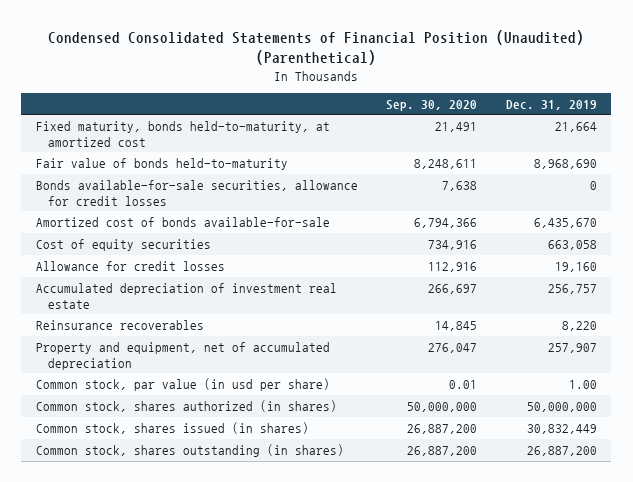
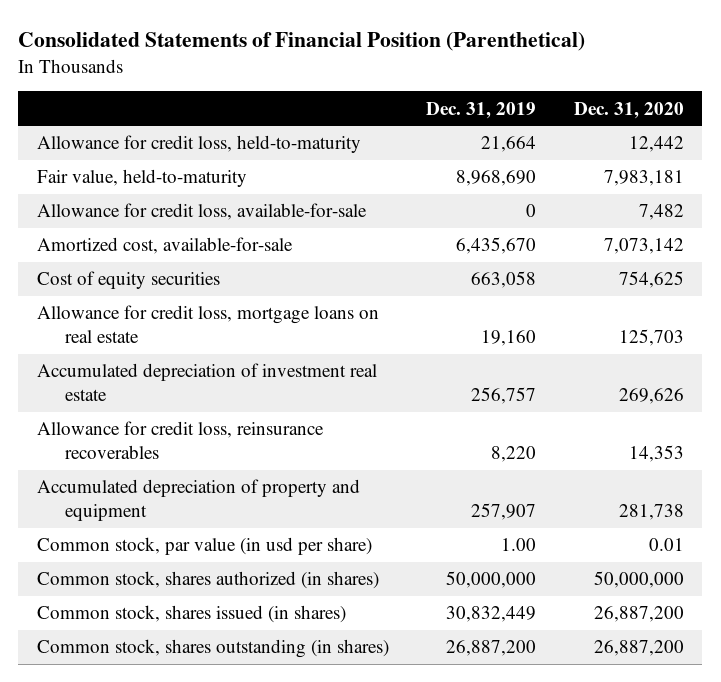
[48,29,585,66] Condensed Consolidated Statements of Financial Position (Unaudited) (Parenthetical) -> [18,32,586,52] Consolidated Statements of Financial Position (Parenthetical)
[386,99,478,111] Sep. 30, 2020 -> none
none -> [573,101,684,119] Dec. 31, 2020
[35,121,330,147] Fixed maturity, bonds held-to-maturity, at amortized cost -> [36,135,361,154] Allowance for credit loss, held-to-maturity
[35,158,288,171] Fair value of bonds held-to-maturity -> [36,169,247,188] Fair value, held-to-maturity
[35,180,358,206] Bonds available-for-sale securities, allowance for credit losses -> [36,203,367,221] Allowance for credit loss, available-for-sale
[35,217,330,228] Amortized cost of bonds available-for-sale -> [36,237,293,255] Amortized cost, available-for-sale
[35,261,225,272] Allowance for credit losses -> [36,305,379,343] Allowance for credit loss, mortgage loans on real estate
[35,320,204,331] Reinsurance recoverables -> [36,421,324,459] Allowance for credit loss, reinsurance recoverables
[35,342,330,370] Property and equipment, net of accumulated depreciation -> [36,479,360,521] Accumulated depreciation of property and equipment

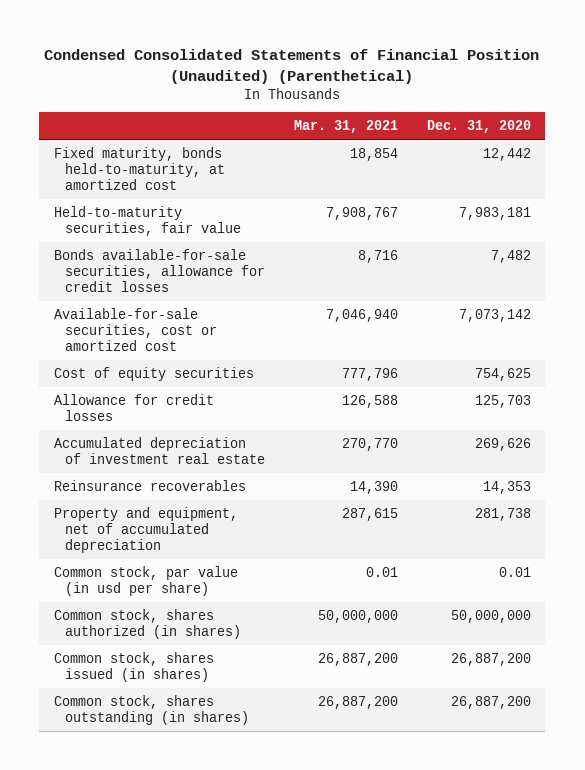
[18,32,586,52] Consolidated Statements of Financial Position (Parenthetical) -> [44,49,540,84] Condensed Consolidated Statements of Financial Position (Unaudited) (Parenthetical)
[426,101,537,119] Dec. 31, 2019 -> none
none -> [294,120,399,134] Mar. 31, 2021
[36,135,361,154] Allowance for credit loss, held-to-maturity -> [53,146,226,191] Fixed maturity, bonds held-to-maturity, at amortized cost
[36,169,247,188] Fair value, held-to-maturity -> [53,205,242,236] Held-to-maturity securities, fair value
[36,203,367,221] Allowance for credit loss, available-for-sale -> [53,248,266,293] Bonds available-for-sale securities, allowance for credit losses
[36,237,293,255] Amortized cost, available-for-sale -> [53,307,218,352] Available-for-sale securities, cost or amortized cost
[36,305,379,343] Allowance for credit loss, mortgage loans on real estate -> [53,393,214,421] Allowance for credit losses
[36,421,324,459] Allowance for credit loss, reinsurance recoverables -> [53,479,246,491] Reinsurance recoverables
[36,479,360,521] Accumulated depreciation of property and equipment -> [53,506,238,554] Property and equipment, net of accumulated depreciation

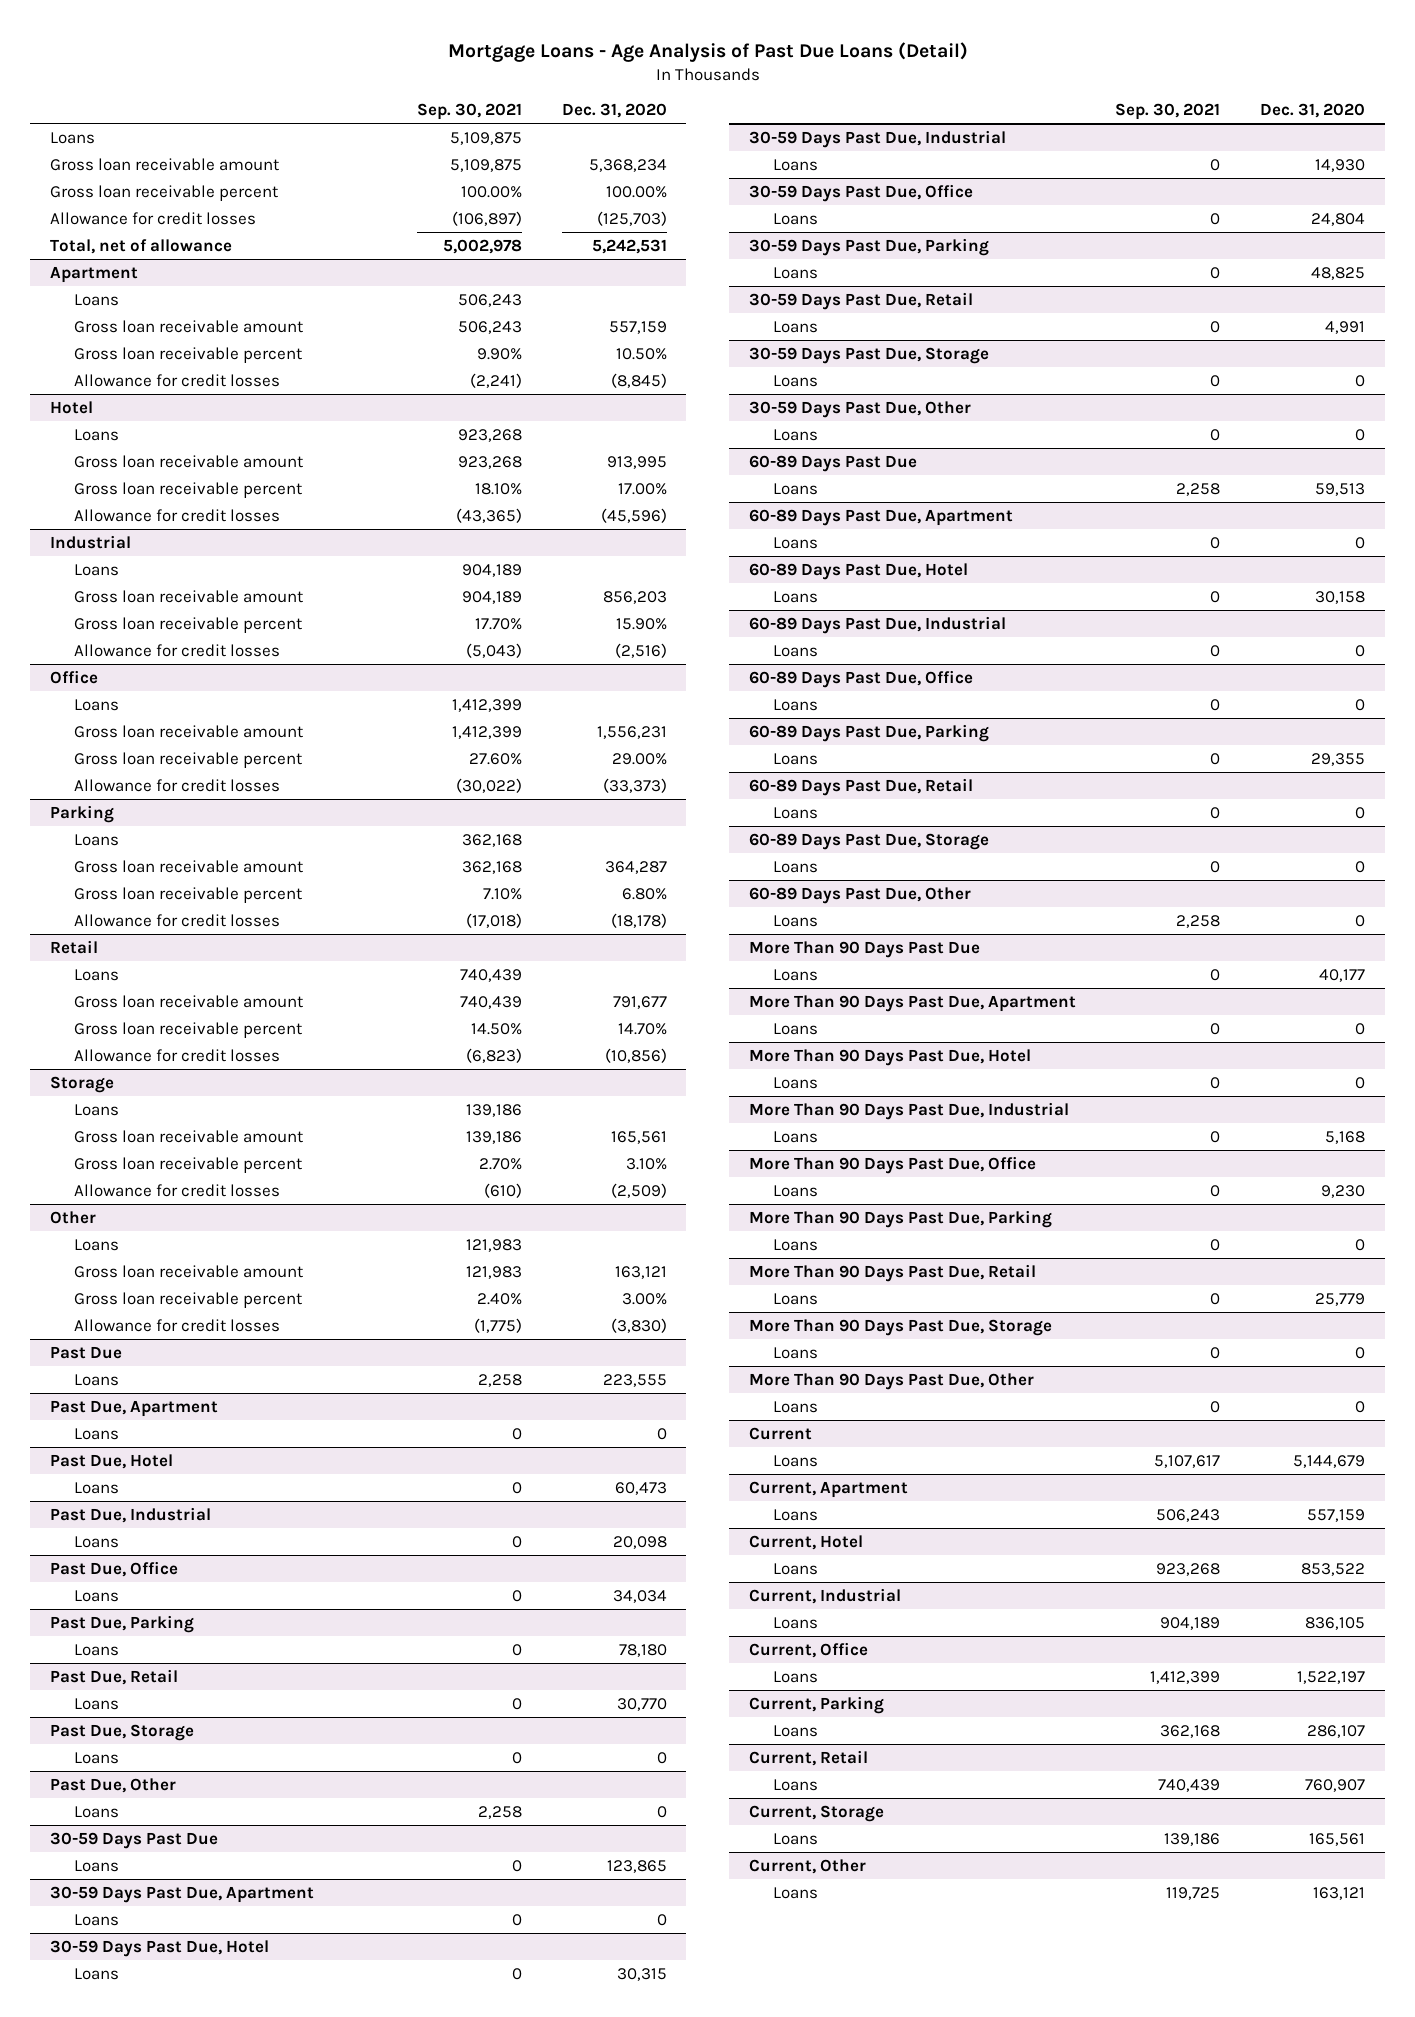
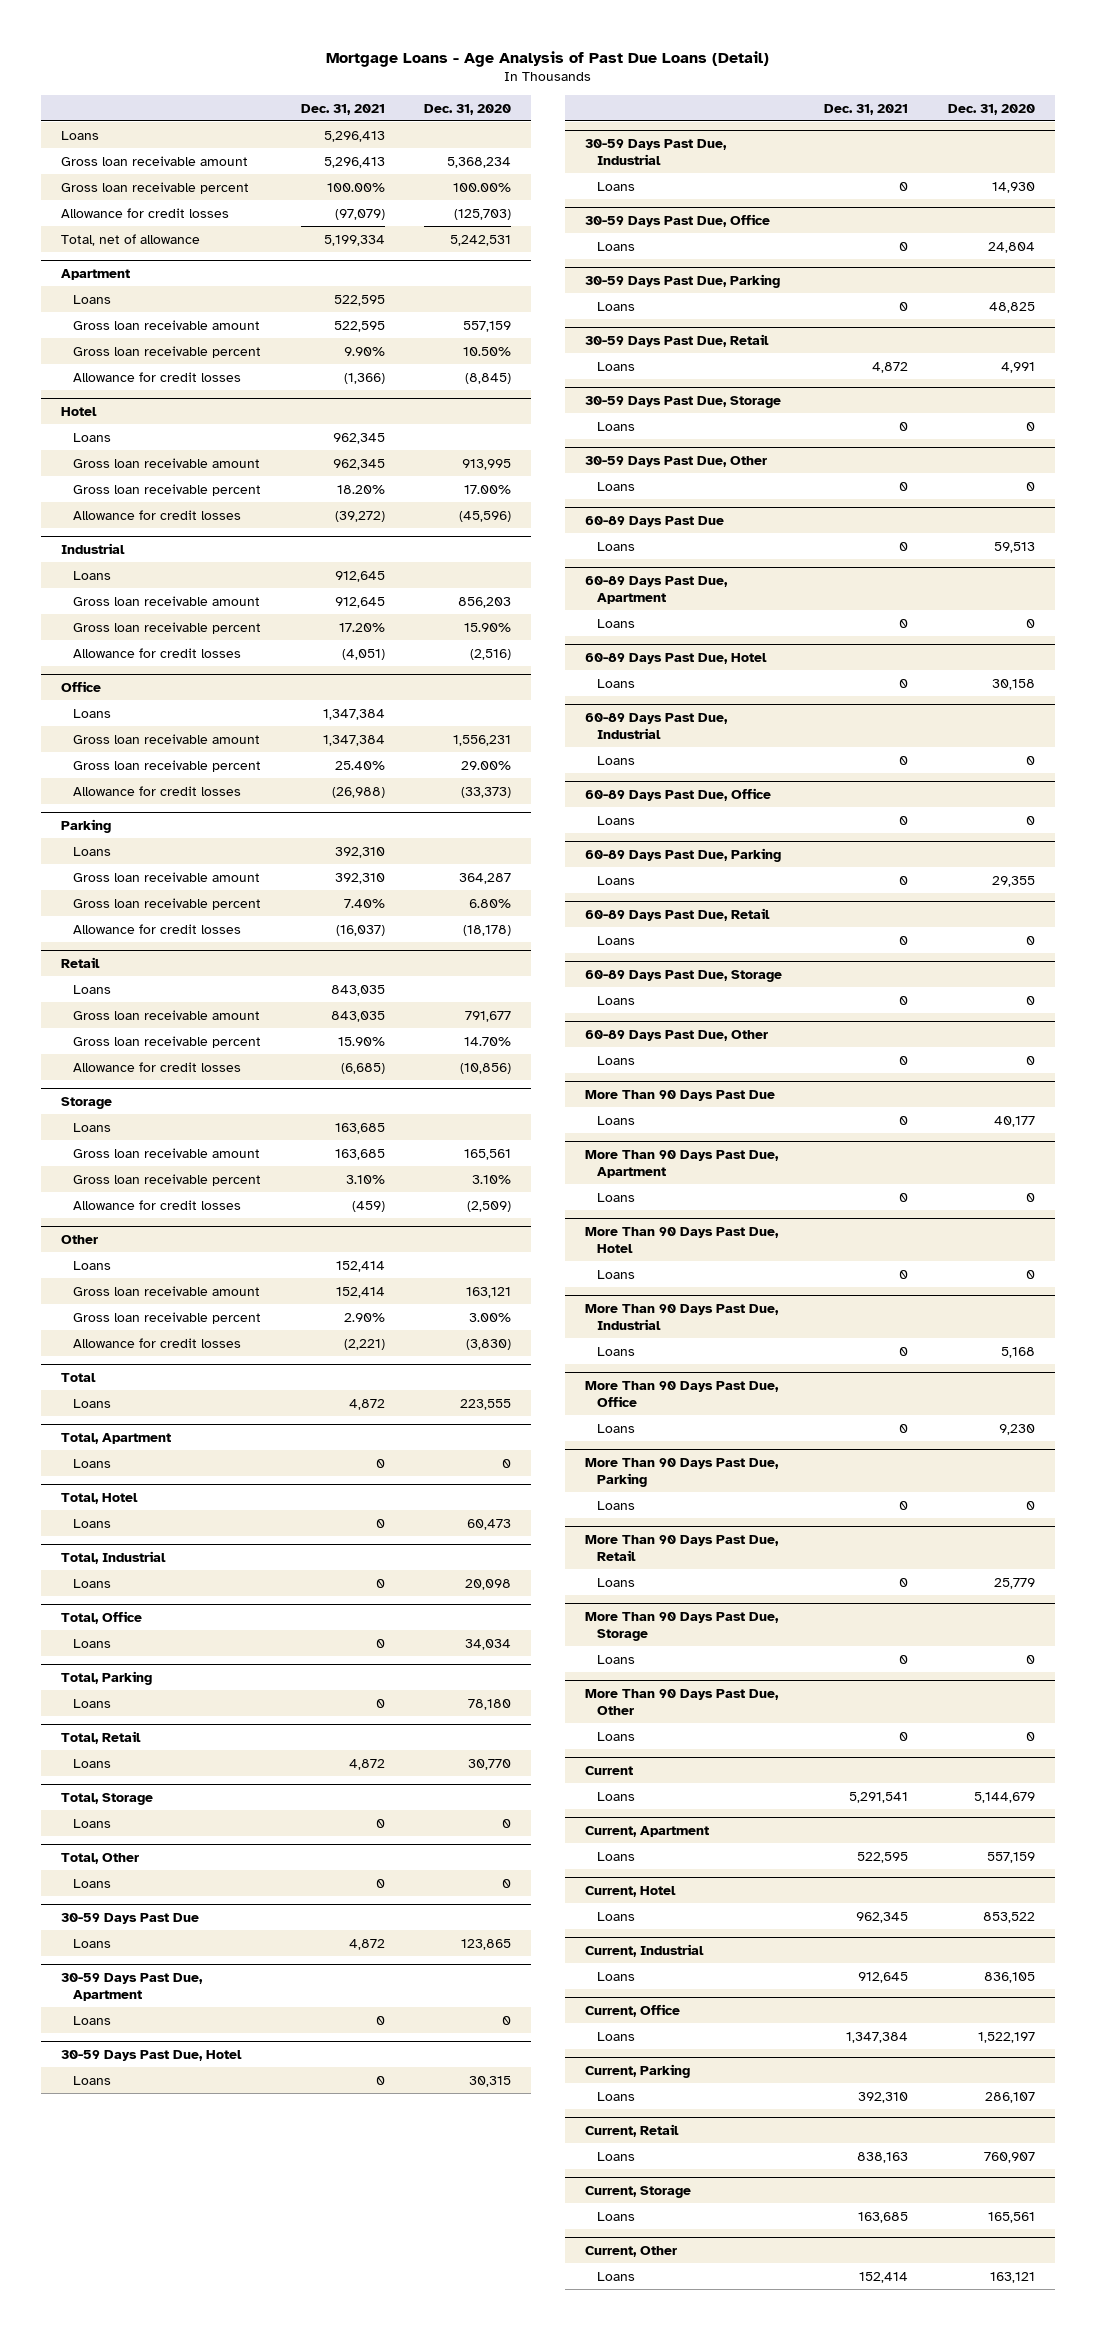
[416,103,522,121] Sep. 30, 2021 -> none
none -> [300,103,385,115] Dec. 31, 2021
[50,1345,123,1359] Past Due -> [61,1373,97,1383] Total
[50,1399,219,1417] Past Due, Apartment -> none
none -> [61,1433,172,1445] Total, Apartment
[50,1453,174,1469] Past Due, Hotel -> none
none -> [61,1493,139,1505] Total, Hotel
[50,1506,212,1523] Past Due, Industrial -> none
none -> [61,1551,167,1565] Total, Industrial
[50,1560,179,1577] Past Due, Office -> none
none -> [61,1611,143,1625] Total, Office
[50,1614,195,1633] Past Due, Parking -> none
none -> [61,1671,153,1686] Total, Parking
[50,1668,179,1685] Past Due, Retail -> none
none -> [61,1731,142,1745] Total, Retail
[50,1723,195,1741] Past Due, Storage -> none
none -> [61,1793,154,1806] Total, Storage
[50,1777,177,1793] Past Due, Other -> none
none -> [61,1853,140,1865] Total, Other

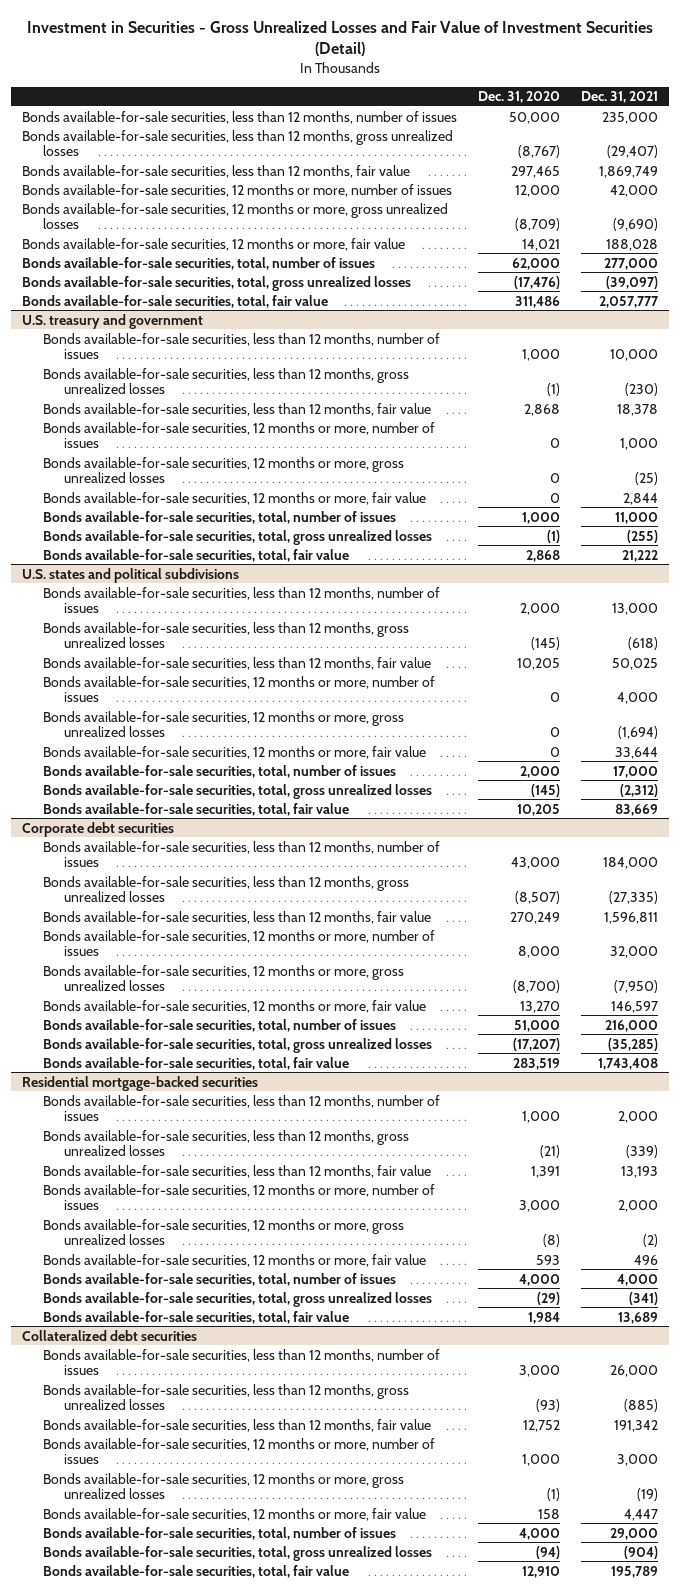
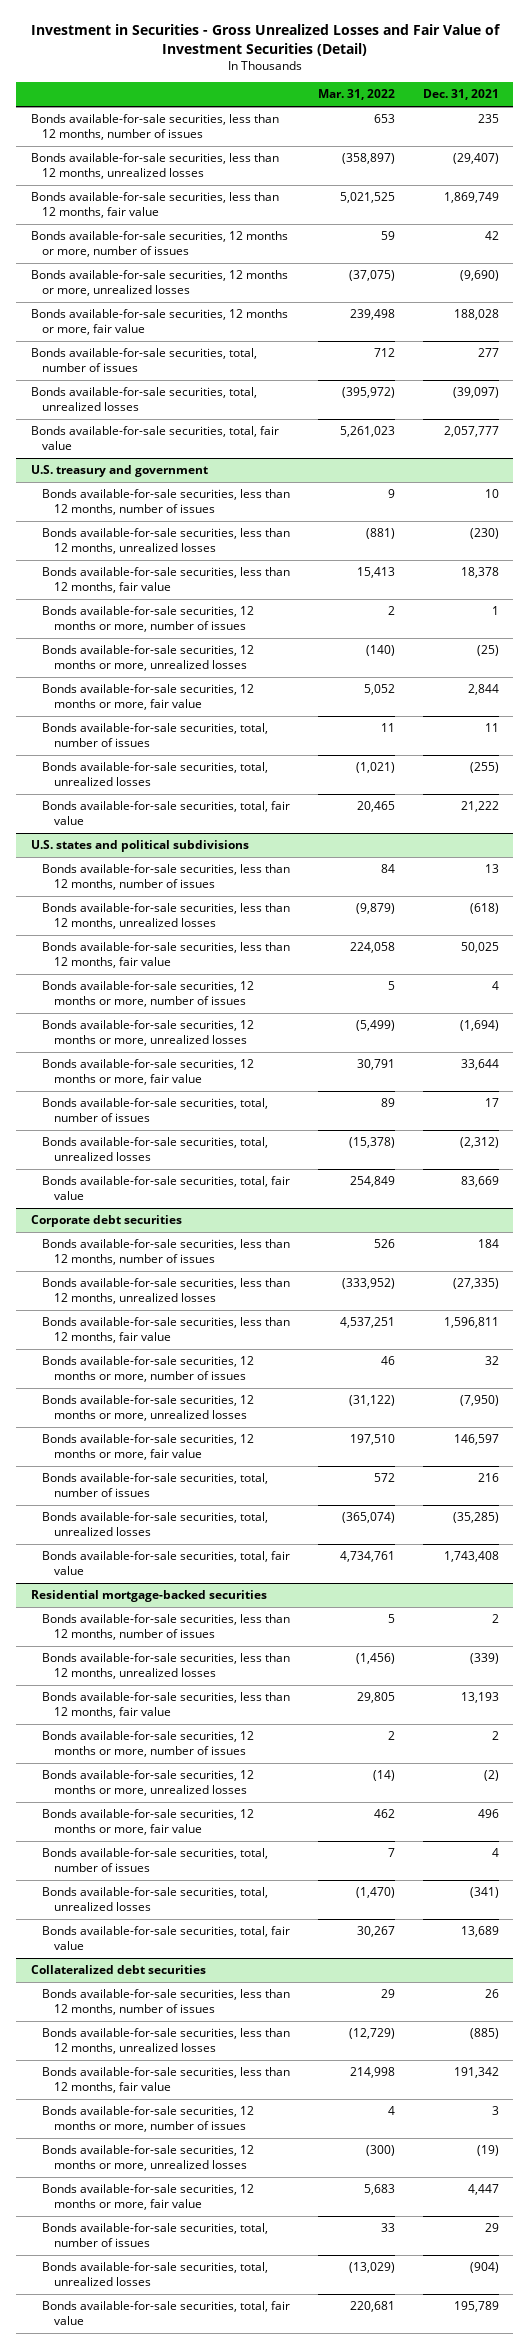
[477,91,560,104] Dec. 31, 2020 -> none
none -> [318,89,396,101] Mar. 31, 2022
[602,111,659,124] 235,000 -> [478,114,500,124] 235
[21,129,453,157] Bonds available-for-sale securities, less than 12 months, gross unrealized losses -> [30,153,279,180] Bonds available-for-sale securities, less than 12 months, unrealized losses
[610,184,659,197] 42,000 -> [485,231,500,241] 42
[21,202,448,230] Bonds available-for-sale securities, 12 months or more, gross unrealized losses -> [30,270,288,297] Bonds available-for-sale securities, 12 months or more, unrealized losses
[604,257,659,270] 277,000 -> [478,348,500,358] 277
[21,275,411,291] Bonds available-for-sale securities, total, gross unrealized losses -> [30,387,257,412] Bonds available-for-sale securities, total, unrealized losses
[610,349,659,362] 10,000 -> [485,489,500,499] 10
[43,367,410,395] Bonds available-for-sale securities, less than 12 months, gross unrealized losses -> [42,528,291,555] Bonds available-for-sale securities, less than 12 months, unrealized losses
[620,438,659,451] 1,000 -> [492,606,500,616] 1
[43,456,405,484] Bonds available-for-sale securities, 12 months or more, gross unrealized losses -> [42,645,255,672] Bonds available-for-sale securities, 12 months or more, unrealized losses
[615,511,659,524] 11,000 -> [485,723,500,733] 11
[43,529,433,545] Bonds available-for-sale securities, total, gross unrealized losses -> [42,762,269,787] Bonds available-for-sale securities, total, unrealized losses
[612,603,659,616] 13,000 -> [485,864,500,874] 13
[43,621,410,649] Bonds available-for-sale securities, less than 12 months, gross unrealized losses -> [42,903,291,930] Bonds available-for-sale securities, less than 12 months, unrealized losses
[617,692,659,705] 4,000 -> [492,981,500,991] 4
[43,710,405,738] Bonds available-for-sale securities, 12 months or more, gross unrealized losses -> [42,1020,255,1047] Bonds available-for-sale securities, 12 months or more, unrealized losses
[613,765,659,778] 17,000 -> [485,1098,500,1108] 17
[43,783,433,799] Bonds available-for-sale securities, total, gross unrealized losses -> [42,1137,269,1162] Bonds available-for-sale securities, total, unrealized losses
[603,857,659,870] 184,000 -> [478,1239,500,1249] 184
[43,875,410,903] Bonds available-for-sale securities, less than 12 months, gross unrealized losses -> [42,1278,291,1305] Bonds available-for-sale securities, less than 12 months, unrealized losses
[610,946,659,959] 32,000 -> [485,1356,500,1366] 32
[43,964,405,992] Bonds available-for-sale securities, 12 months or more, gross unrealized losses -> [42,1395,255,1422] Bonds available-for-sale securities, 12 months or more, unrealized losses
[605,1019,659,1032] 216,000 -> [478,1473,500,1483] 216
[43,1037,433,1053] Bonds available-for-sale securities, total, gross unrealized losses -> [42,1512,269,1537] Bonds available-for-sale securities, total, unrealized losses
[618,1111,659,1124] 2,000 -> [492,1614,500,1624] 2
[43,1129,410,1157] Bonds available-for-sale securities, less than 12 months, gross unrealized losses -> [42,1653,291,1680] Bonds available-for-sale securities, less than 12 months, unrealized losses
[618,1200,659,1213] 2,000 -> [492,1731,500,1741] 2
[43,1218,405,1246] Bonds available-for-sale securities, 12 months or more, gross unrealized losses -> [42,1770,255,1797] Bonds available-for-sale securities, 12 months or more, unrealized losses
[617,1273,659,1286] 4,000 -> [492,1848,500,1858] 4
[43,1291,433,1307] Bonds available-for-sale securities, total, gross unrealized losses -> [42,1887,269,1912] Bonds available-for-sale securities, total, unrealized losses
[610,1365,659,1378] 26,000 -> [485,1989,500,1999] 26
[43,1383,410,1411] Bonds available-for-sale securities, less than 12 months, gross unrealized losses -> [42,2028,291,2055] Bonds available-for-sale securities, less than 12 months, unrealized losses
[617,1454,659,1467] 3,000 -> [492,2106,500,2116] 3
[43,1472,405,1500] Bonds available-for-sale securities, 12 months or more, gross unrealized losses -> [42,2145,255,2172] Bonds available-for-sale securities, 12 months or more, unrealized losses
[610,1527,659,1540] 29,000 -> [485,2223,500,2233] 29
[43,1545,433,1561] Bonds available-for-sale securities, total, gross unrealized losses -> [42,2262,269,2287] Bonds available-for-sale securities, total, unrealized losses

